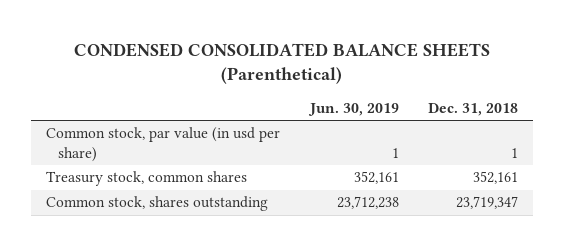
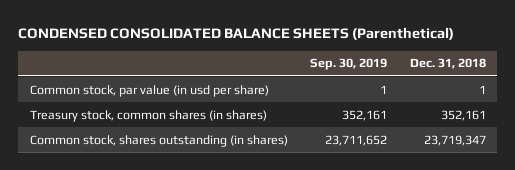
[307,103,399,117] Jun. 30, 2019 -> none
none -> [310,58,388,71] Sep. 30, 2019
[46,171,248,187] Treasury stock, common shares -> [29,109,267,122] Treasury stock, common shares (in shares)
[46,196,269,212] Common stock, shares outstanding -> [29,134,288,147] Common stock, shares outstanding (in shares)

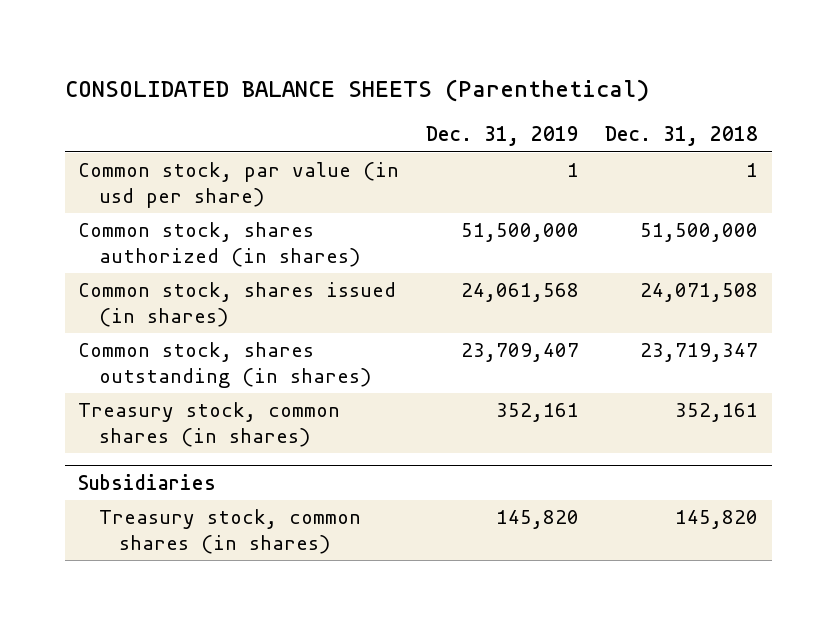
[18,26,455,40] CONDENSED CONSOLIDATED BALANCE SHEETS (Parenthetical) -> [65,78,650,102] CONSOLIDATED BALANCE SHEETS (Parenthetical)
[310,58,388,71] Sep. 30, 2019 -> none
none -> [425,126,579,147] Dec. 31, 2019
none -> [78,222,360,267] Common stock, shares authorized (in shares)
none -> [78,282,397,327] Common stock, shares issued (in shares)
[29,109,267,122] Treasury stock, common shares (in shares) -> [78,402,341,447] Treasury stock, common shares (in shares)
none -> [78,474,217,491] Subsidiaries
none -> [98,509,361,554] Treasury stock, common shares (in shares)

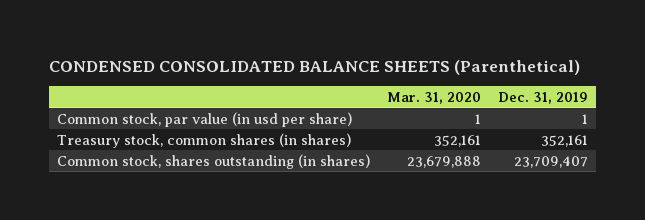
[65,78,650,102] CONSOLIDATED BALANCE SHEETS (Parenthetical) -> [48,59,580,75] CONDENSED CONSOLIDATED BALANCE SHEETS (Parenthetical)
[605,126,759,147] Dec. 31, 2018 -> none
none -> [386,91,481,104] Mar. 31, 2020
[78,222,360,267] Common stock, shares authorized (in shares) -> none
[78,282,397,327] Common stock, shares issued (in shares) -> none
[78,474,217,491] Subsidiaries -> none
[98,509,361,554] Treasury stock, common shares (in shares) -> none
[78,342,371,388] Common stock, shares outstanding (in shares) -> [57,153,371,169] Common stock, shares outstanding (in shares)

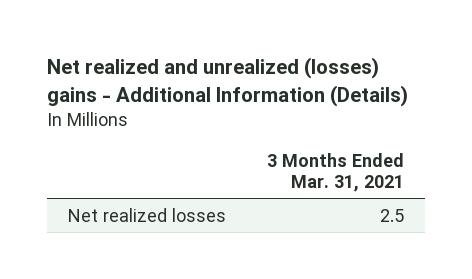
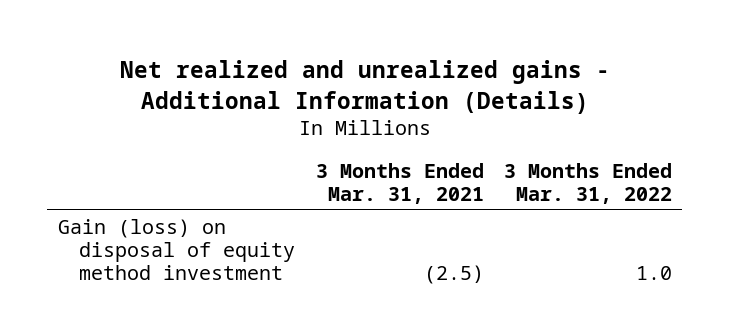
[46,57,408,107] Net realized and unrealized (losses) gains - Additional Information (Details) -> [119,60,610,114] Net realized and unrealized gains - Additional Information (Details)
none -> [503,162,672,205] 3 Months Ended Mar. 31, 2022
[67,207,226,222] Net realized losses -> none
none -> [57,218,296,280] Gain (loss) on disposal of equity method investment

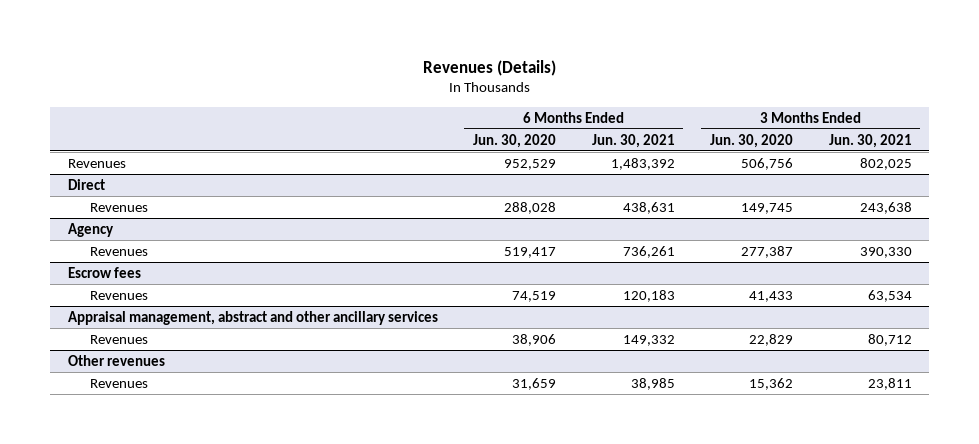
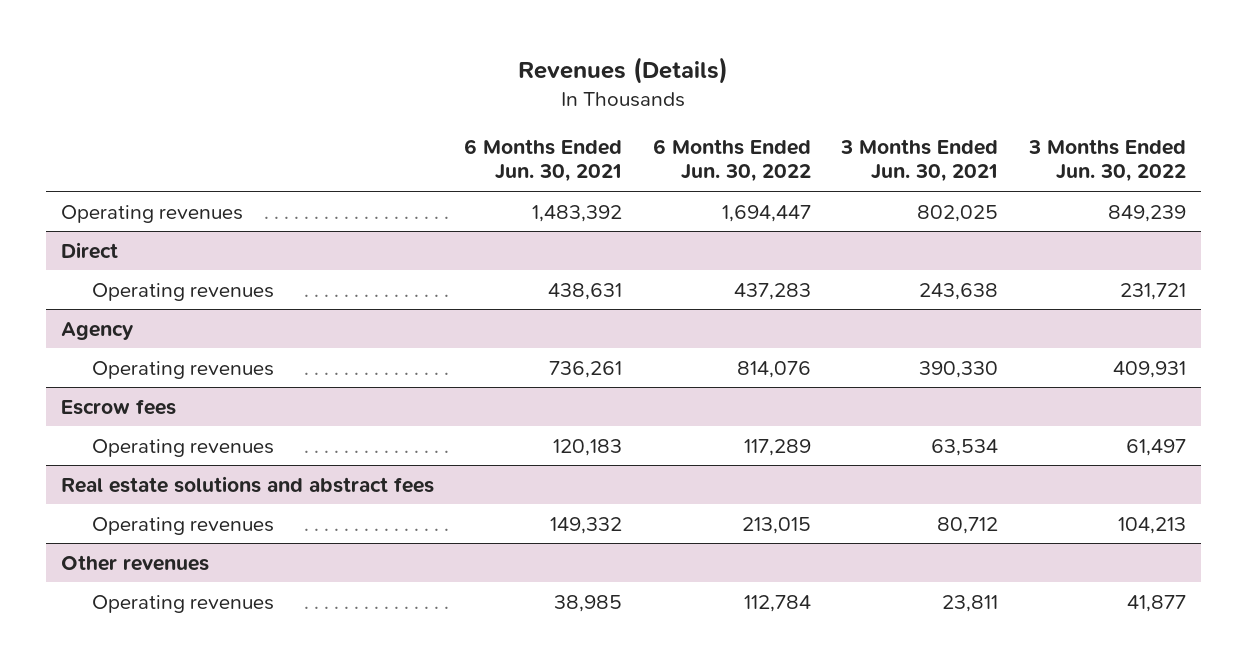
[473,133,557,148] Jun. 30, 2020 -> none
[710,133,794,148] Jun. 30, 2020 -> none
none -> [652,138,811,183] 6 Months Ended Jun. 30, 2022
none -> [1027,138,1186,183] 3 Months Ended Jun. 30, 2022
[67,158,126,168] Revenues -> [61,204,244,223] Operating revenues
[90,202,149,212] Revenues -> [92,282,275,301] Operating revenues
[90,246,149,256] Revenues -> [92,360,275,379] Operating revenues
[67,310,438,325] Appraisal management, abstract and other ancillary services -> none
[90,290,149,300] Revenues -> [92,438,275,457] Operating revenues
none -> [61,475,435,493] Real estate solutions and abstract fees
[90,334,149,344] Revenues -> [92,516,275,535] Operating revenues
[90,378,149,388] Revenues -> [92,594,275,613] Operating revenues

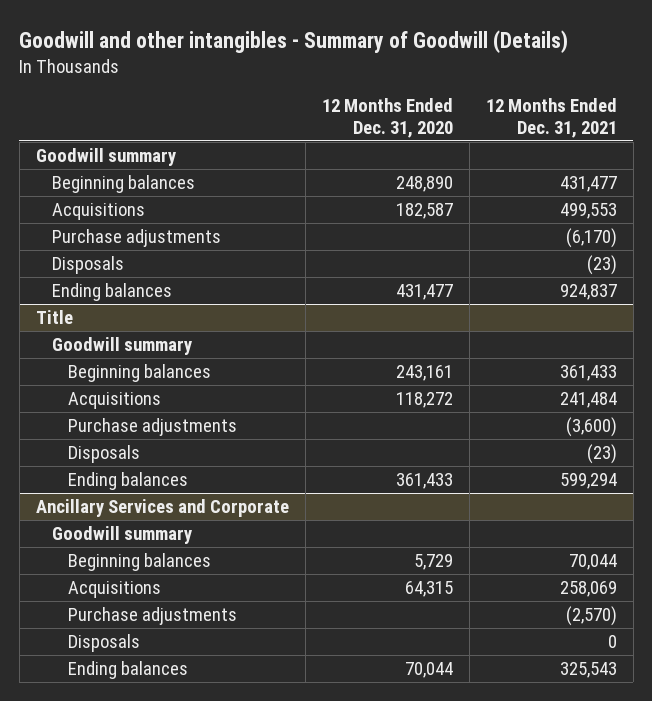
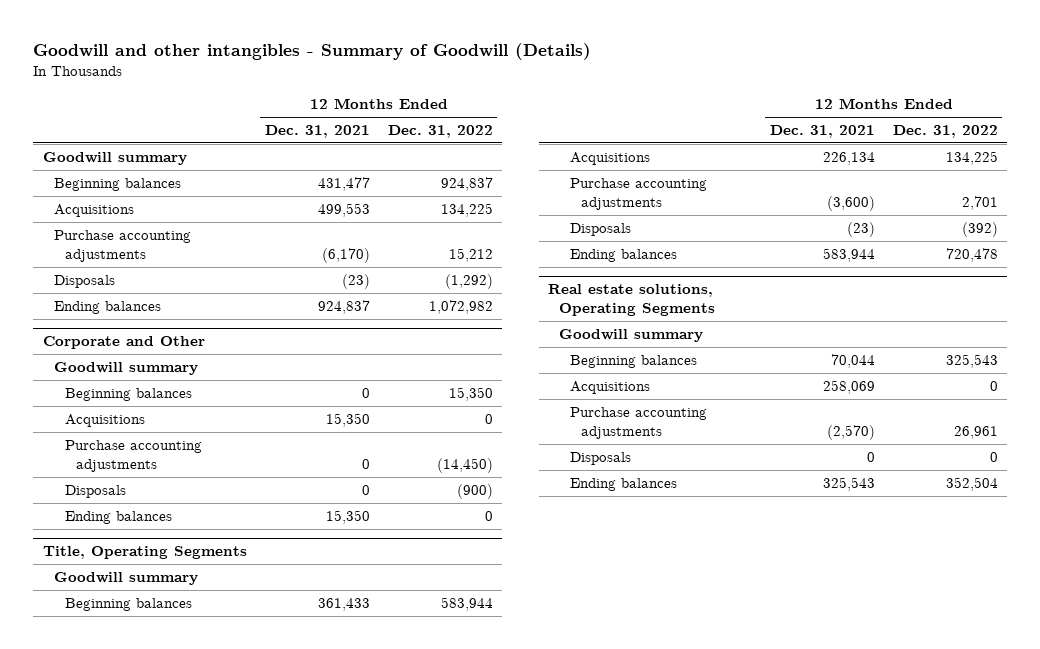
[321,97,453,139] 12 Months Ended Dec. 31, 2020 -> none
none -> [387,125,493,139] Dec. 31, 2022
[51,229,221,248] Purchase adjustments -> [53,230,191,262] Purchase accounting adjustments
[35,310,73,325] Title -> none
none -> [42,336,205,350] Corporate and Other
none -> [64,388,192,402] Beginning balances
none -> [64,414,145,428] Acquisitions
none -> [64,440,202,472] Purchase accounting adjustments
none -> [64,485,126,499] Disposals
none -> [64,511,172,525] Ending balances
none -> [42,546,247,560] Title, Operating Segments
none -> [53,572,198,586] Goodwill summary
[559,392,617,409] 241,484 -> [822,152,875,166] 226,134
[67,418,237,437] Purchase adjustments -> [570,178,708,210] Purchase accounting adjustments
[35,499,289,518] Ancillary Services and Corporate -> none
[559,473,617,490] 599,294 -> [822,248,875,263] 583,944
none -> [547,284,715,316] Real estate solutions, Operating Segments
[67,607,237,626] Purchase adjustments -> [570,407,708,439] Purchase accounting adjustments

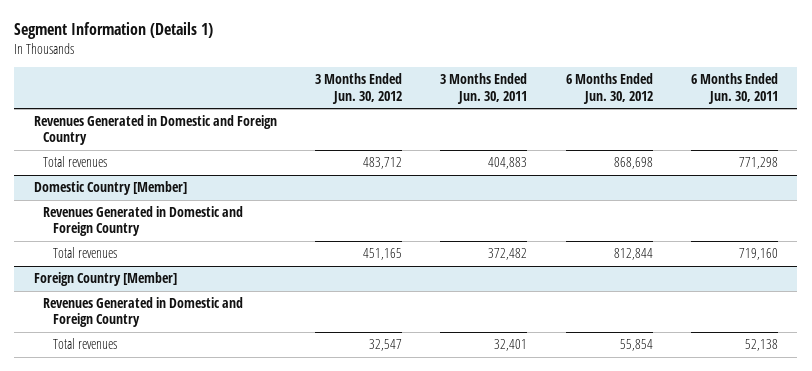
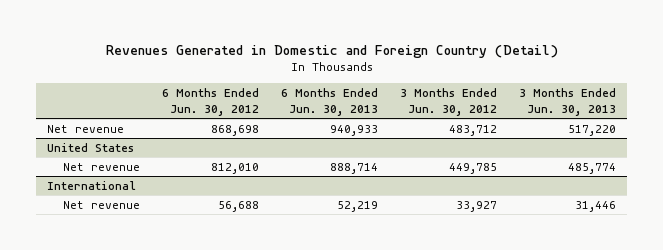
[14,22,214,40] Segment Information (Details 1) -> [105,44,558,58] Revenues Generated in Domestic and Foreign Country (Detail)
[440,73,528,104] 3 Months Ended Jun. 30, 2011 -> none
[691,73,779,104] 6 Months Ended Jun. 30, 2011 -> none
none -> [280,88,378,116] 6 Months Ended Jun. 30, 2013
none -> [519,88,617,116] 3 Months Ended Jun. 30, 2013
[33,115,277,146] Revenues Generated in Domestic and Foreign Country -> none
[33,181,187,196] Domestic Country [Member] -> none
[43,206,244,237] Revenues Generated in Domestic and Foreign Country -> none
[53,247,118,259] Total revenues -> none
[33,272,177,287] Foreign Country [Member] -> none
[43,297,244,328] Revenues Generated in Domestic and Foreign Country -> none
[53,338,118,350] Total revenues -> none
[43,156,108,168] Total revenues -> [46,124,124,133] Net revenue
none -> [46,142,134,152] United States
none -> [62,162,140,171] Net revenue
none -> [46,180,136,190] International
none -> [62,200,140,209] Net revenue

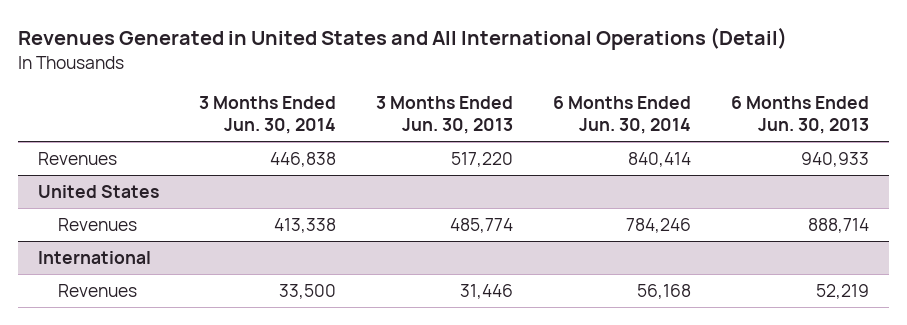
[105,44,558,58] Revenues Generated in Domestic and Foreign Country (Detail) -> [18,27,788,51] Revenues Generated in United States and All International Operations (Detail)
[161,88,259,116] 6 Months Ended Jun. 30, 2012 -> none
[400,88,498,116] 3 Months Ended Jun. 30, 2012 -> none
none -> [199,96,337,134] 3 Months Ended Jun. 30, 2014
none -> [553,96,692,134] 6 Months Ended Jun. 30, 2014
[46,124,124,133] Net revenue -> [38,151,118,165] Revenues
[62,162,140,171] Net revenue -> [58,217,138,231] Revenues
[62,200,140,209] Net revenue -> [58,283,138,297] Revenues

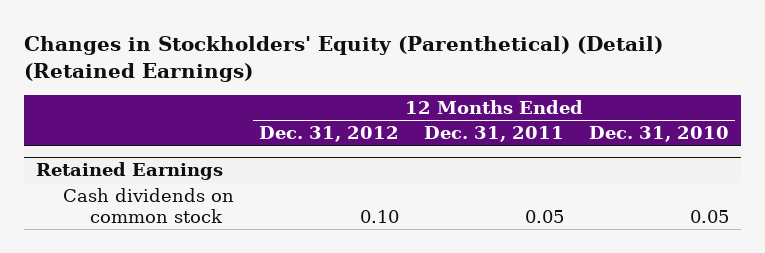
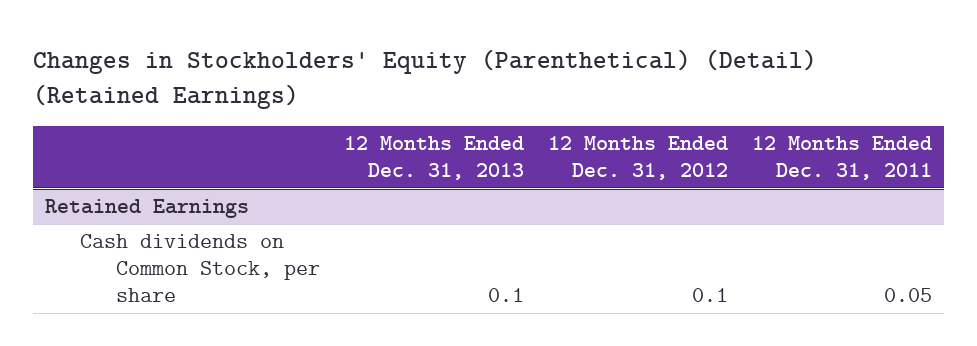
[588,126,729,143] Dec. 31, 2010 -> none
none -> [344,136,525,180] 12 Months Ended Dec. 31, 2013
[63,188,235,223] Cash dividends on common stock -> [80,234,321,303] Cash dividends on Common Stock, per share
[360,209,400,223] 0.10 -> [692,288,729,303] 0.1

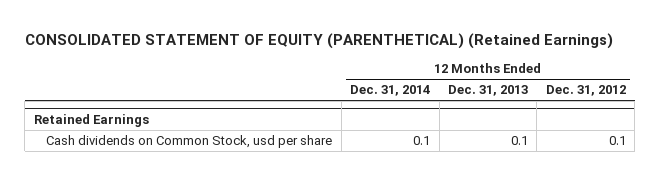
[32,48,817,109] Changes in Stockholders' Equity (Parenthetical) (Detail) (Retained Earnings) -> [24,33,613,50] CONSOLIDATED STATEMENT OF EQUITY (PARENTHETICAL) (Retained Earnings)
[752,136,933,180] 12 Months Ended Dec. 31, 2011 -> none
none -> [350,85,431,97] Dec. 31, 2014
[80,234,321,303] Cash dividends on Common Stock, per share -> [46,135,333,149] Cash dividends on Common Stock, usd per share

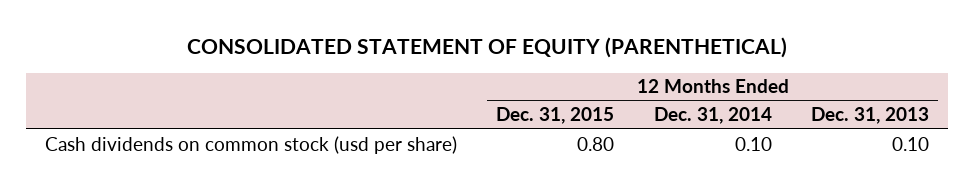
[24,33,613,50] CONSOLIDATED STATEMENT OF EQUITY (PARENTHETICAL) (Retained Earnings) -> [187,37,788,59] CONSOLIDATED STATEMENT OF EQUITY (PARENTHETICAL)
[545,85,626,97] Dec. 31, 2012 -> none
none -> [496,107,615,125] Dec. 31, 2015
[33,113,149,127] Retained Earnings -> none
[46,135,333,149] Cash dividends on Common Stock, usd per share -> [45,135,458,154] Cash dividends on common stock (usd per share)
[413,136,431,146] 0.1 -> [734,136,772,151] 0.10
[510,136,528,146] 0.1 -> [891,136,929,151] 0.10

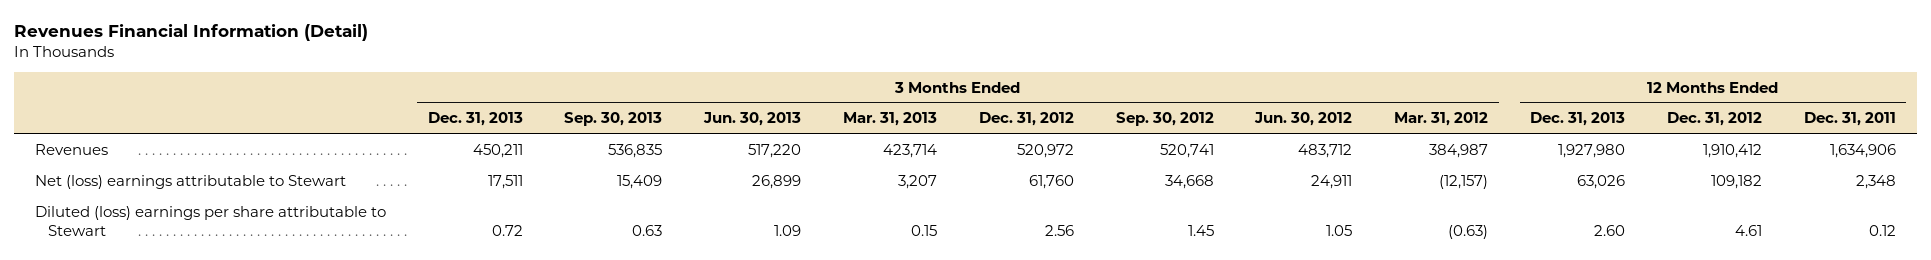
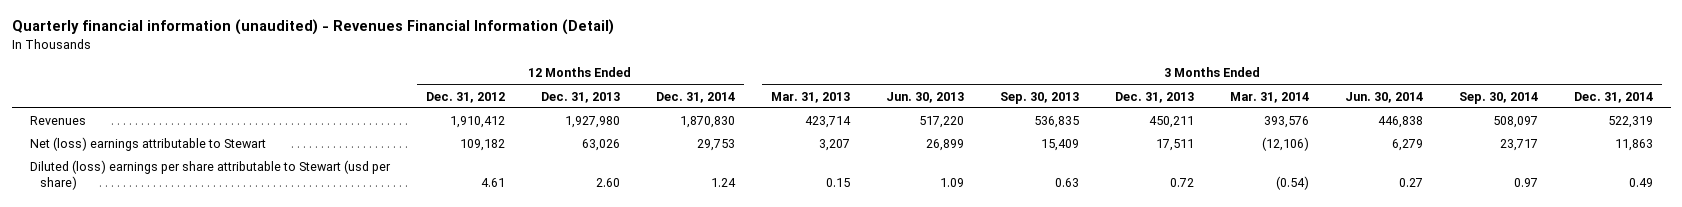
[13,24,368,42] Revenues Financial Information (Detail) -> [11,19,614,36] Quarterly financial information (unaudited) - Revenues Financial Information (Detail)
[978,112,1074,127] Dec. 31, 2012 -> none
[1115,112,1214,127] Sep. 30, 2012 -> none
[1254,112,1353,127] Jun. 30, 2012 -> none
[1394,112,1489,127] Mar. 31, 2012 -> none
[1803,112,1896,127] Dec. 31, 2011 -> none
none -> [655,91,735,103] Dec. 31, 2014
none -> [1229,91,1309,103] Mar. 31, 2014
none -> [1344,91,1423,103] Jun. 30, 2014
none -> [1458,91,1538,104] Sep. 30, 2014
none -> [1573,91,1653,103] Dec. 31, 2014
[34,205,386,236] Diluted (loss) earnings per share attributable to Stewart -> [29,160,391,191] Diluted (loss) earnings per share attributable to Stewart (usd per share)

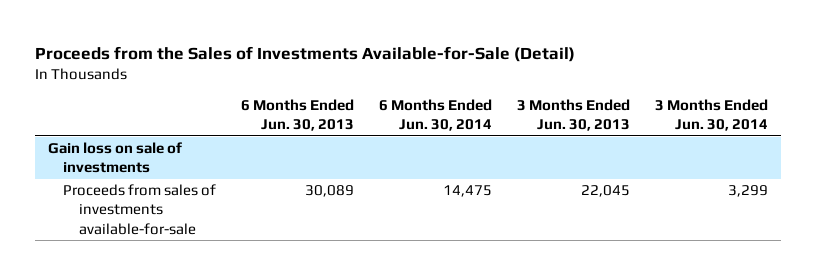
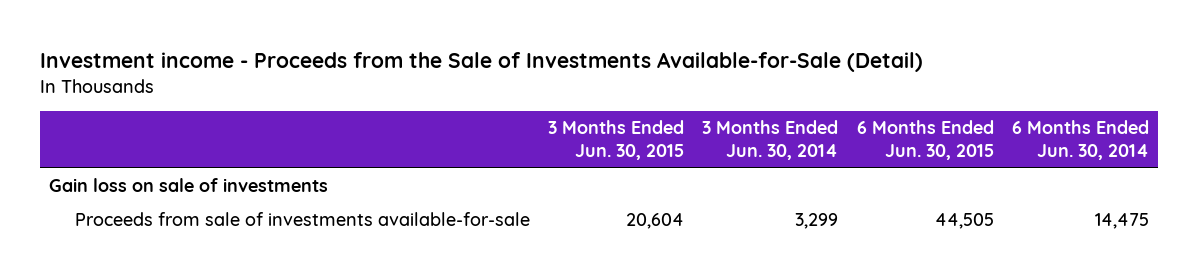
[35,45,576,62] Proceeds from the Sales of Investments Available-for-Sale (Detail) -> [39,51,923,72] Investment income - Proceeds from the Sale of Investments Available-for-Sale (Detail)
[241,99,355,132] 6 Months Ended Jun. 30, 2013 -> none
[517,99,631,132] 3 Months Ended Jun. 30, 2013 -> none
none -> [547,120,684,160] 3 Months Ended Jun. 30, 2015
none -> [856,120,994,160] 6 Months Ended Jun. 30, 2015
[63,184,217,235] Proceeds from sales of investments available-for-sale -> [74,211,530,226] Proceeds from sale of investments available-for-sale

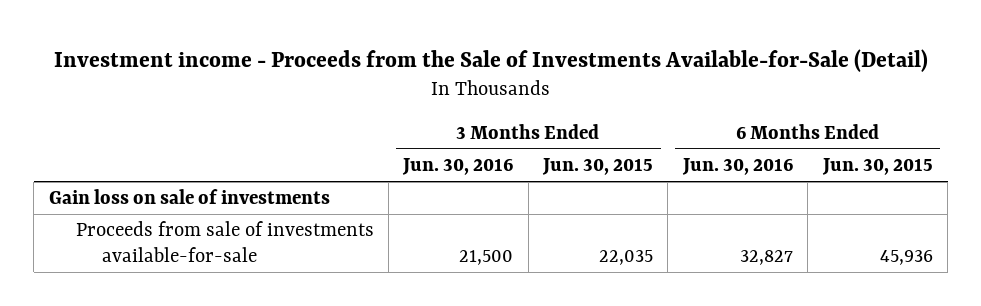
[702,120,839,160] 3 Months Ended Jun. 30, 2014 -> none
[1012,120,1150,160] 6 Months Ended Jun. 30, 2014 -> none
none -> [402,158,514,176] Jun. 30, 2016
none -> [681,158,793,176] Jun. 30, 2016
[625,212,684,229] 20,604 -> [599,249,654,265] 22,035
[934,212,994,229] 44,505 -> [879,249,933,265] 45,936

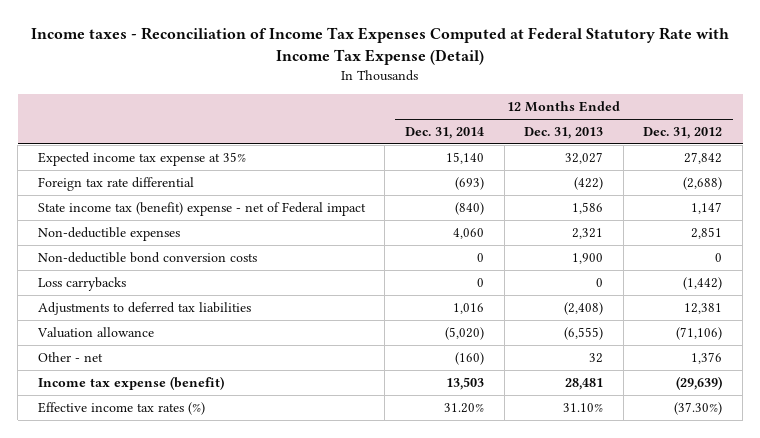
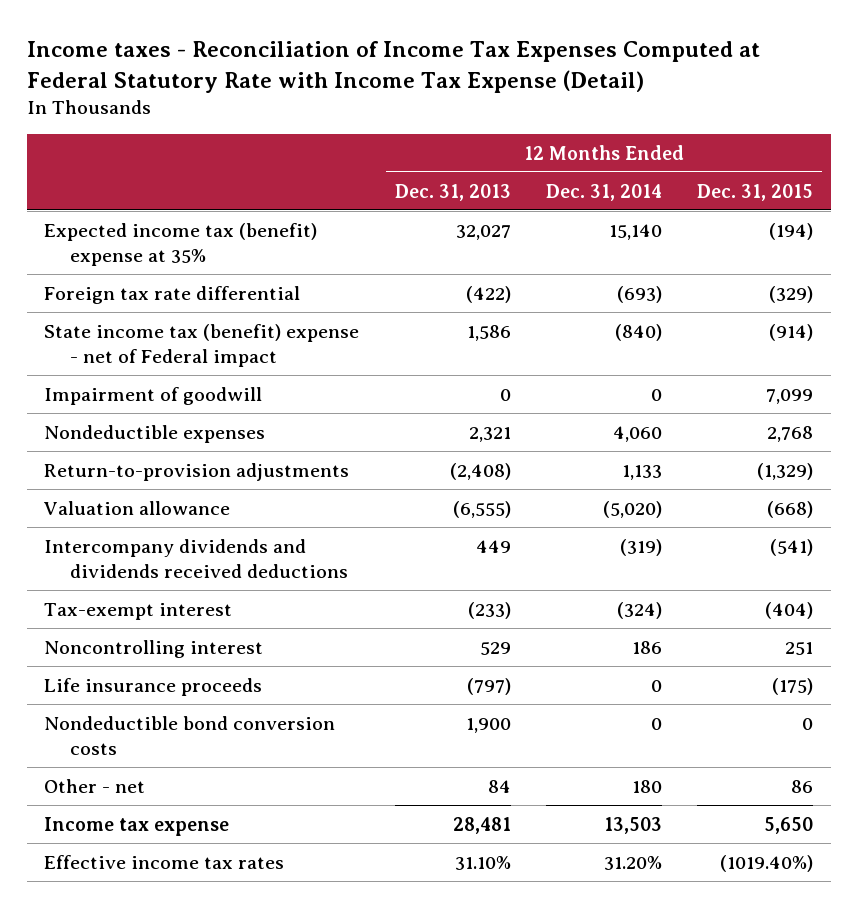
[643,127,723,140] Dec. 31, 2012 -> none
none -> [697,183,814,201] Dec. 31, 2015
[37,151,246,166] Expected income tax expense at 35% -> [44,222,318,266] Expected income tax (benefit) expense at 35%
[37,251,257,263] Non-deductible bond conversion costs -> none
[37,276,126,291] Loss carrybacks -> none
none -> [44,386,263,405] Impairment of goodwill
[37,226,180,241] Non-deductible expenses -> [44,424,266,443] Nondeductible expenses
[37,301,251,315] Adjustments to deferred tax liabilities -> [44,462,350,481] Return-to-provision adjustments
[452,302,484,314] 1,016 -> [622,464,663,480] 1,133
none -> [44,538,349,578] Intercompany dividends and dividends received deductions
none -> [44,602,233,620] Tax-exempt interest
none -> [44,639,264,658] Noncontrolling interest
none -> [44,677,263,696] Life insurance proceeds
none -> [44,715,336,755] Nondeductible bond conversion costs
[454,351,484,365] (160) -> [632,779,663,793] 180
[589,352,604,363] 32 -> [487,779,511,793] 84
[37,375,224,390] Income tax expense (benefit) -> [44,816,230,836] Income tax expense
[37,401,205,415] Effective income tax rates (%) -> [44,854,285,869] Effective income tax rates

